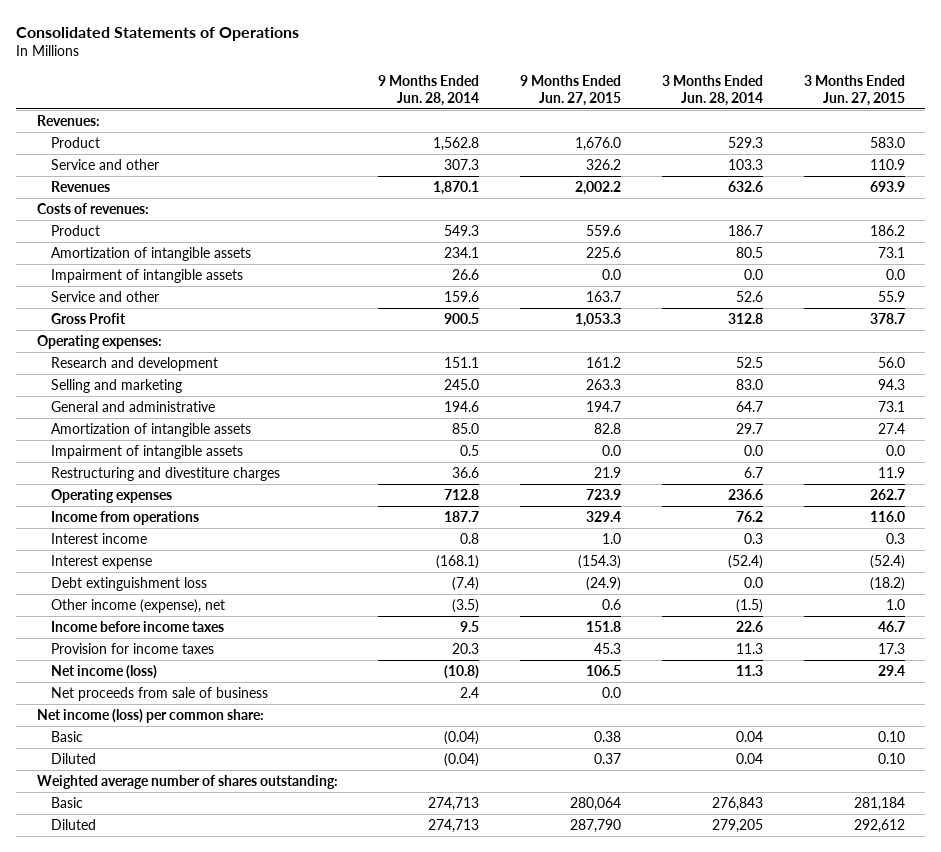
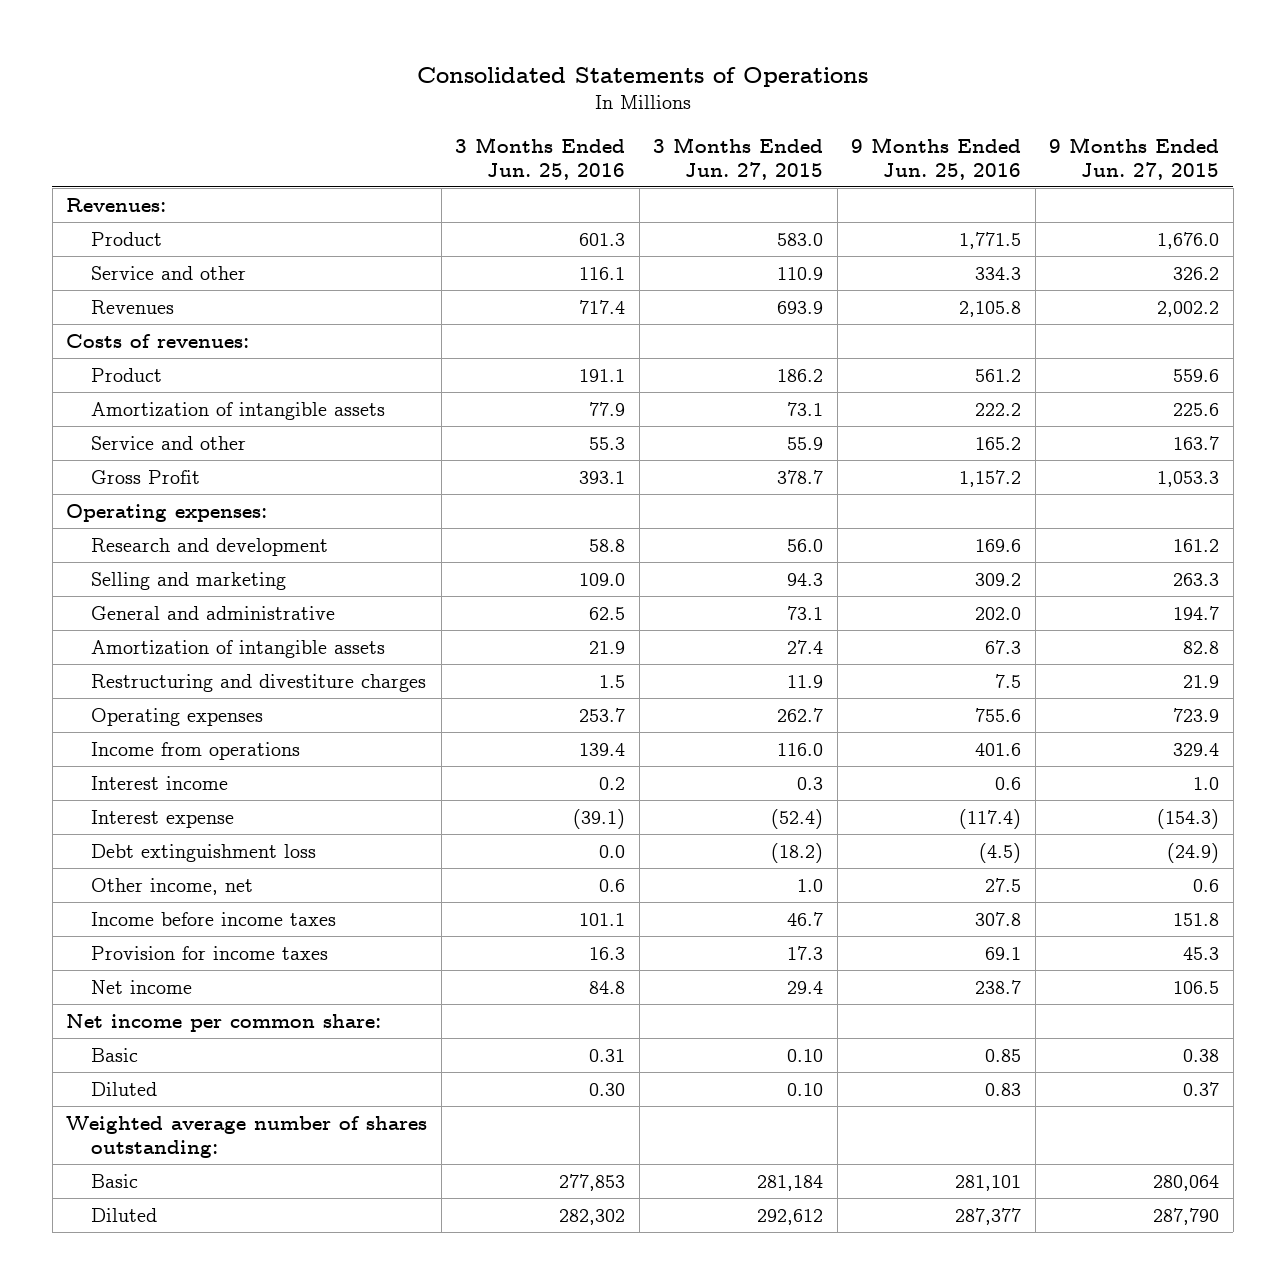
[378,74,480,106] 9 Months Ended Jun. 28, 2014 -> none
[662,74,764,106] 3 Months Ended Jun. 28, 2014 -> none
none -> [455,136,626,180] 3 Months Ended Jun. 25, 2016
none -> [851,136,1022,180] 9 Months Ended Jun. 25, 2016
[51,268,244,283] Impairment of intangible assets -> none
[51,444,244,459] Impairment of intangible assets -> none
[51,598,226,613] Other income (expense), net -> [91,877,254,895] Other income, net
[51,686,269,701] Net proceeds from sale of business -> none
[51,664,158,679] Net income (loss) -> [91,979,193,994] Net income
[36,708,264,723] Net income (loss) per common share: -> [66,1013,382,1032] Net income per common share:

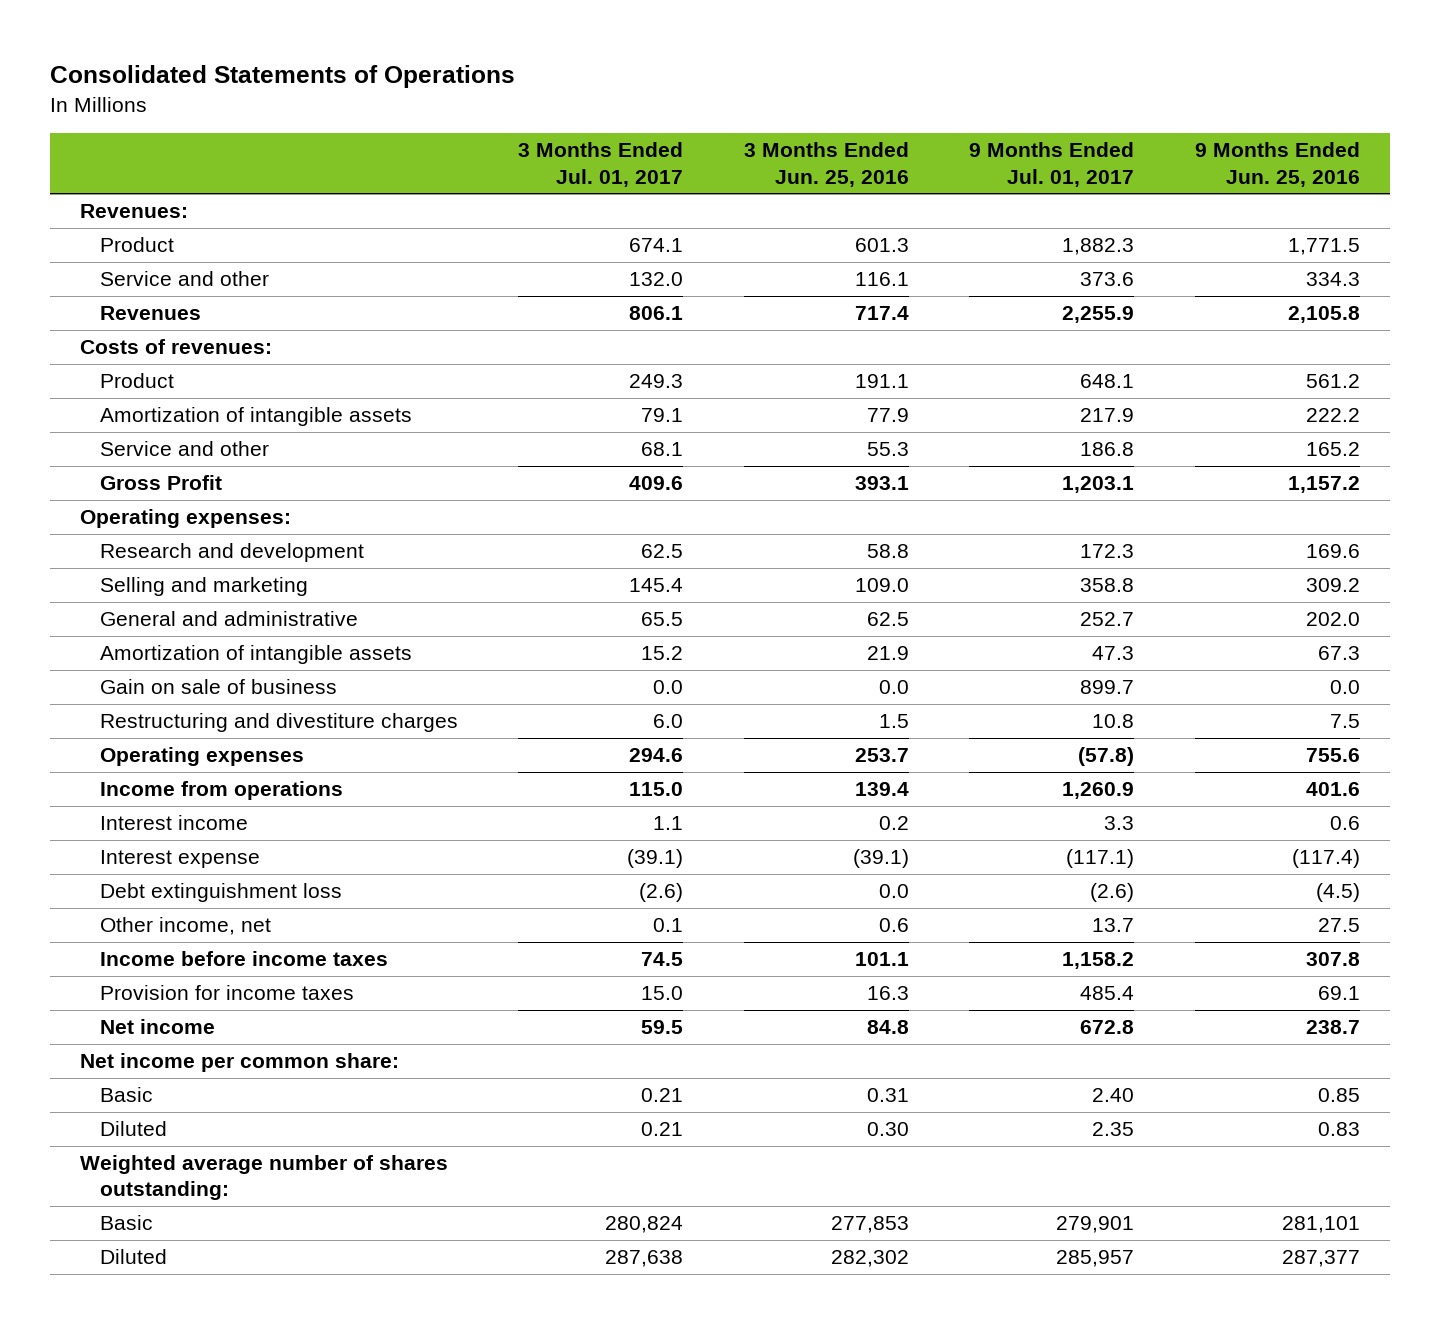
[653,136,824,180] 3 Months Ended Jun. 27, 2015 -> none
[1049,136,1220,180] 9 Months Ended Jun. 27, 2015 -> none
none -> [518,142,684,187] 3 Months Ended Jul. 01, 2017
none -> [969,142,1135,187] 9 Months Ended Jul. 01, 2017
none -> [99,679,337,695] Gain on sale of business

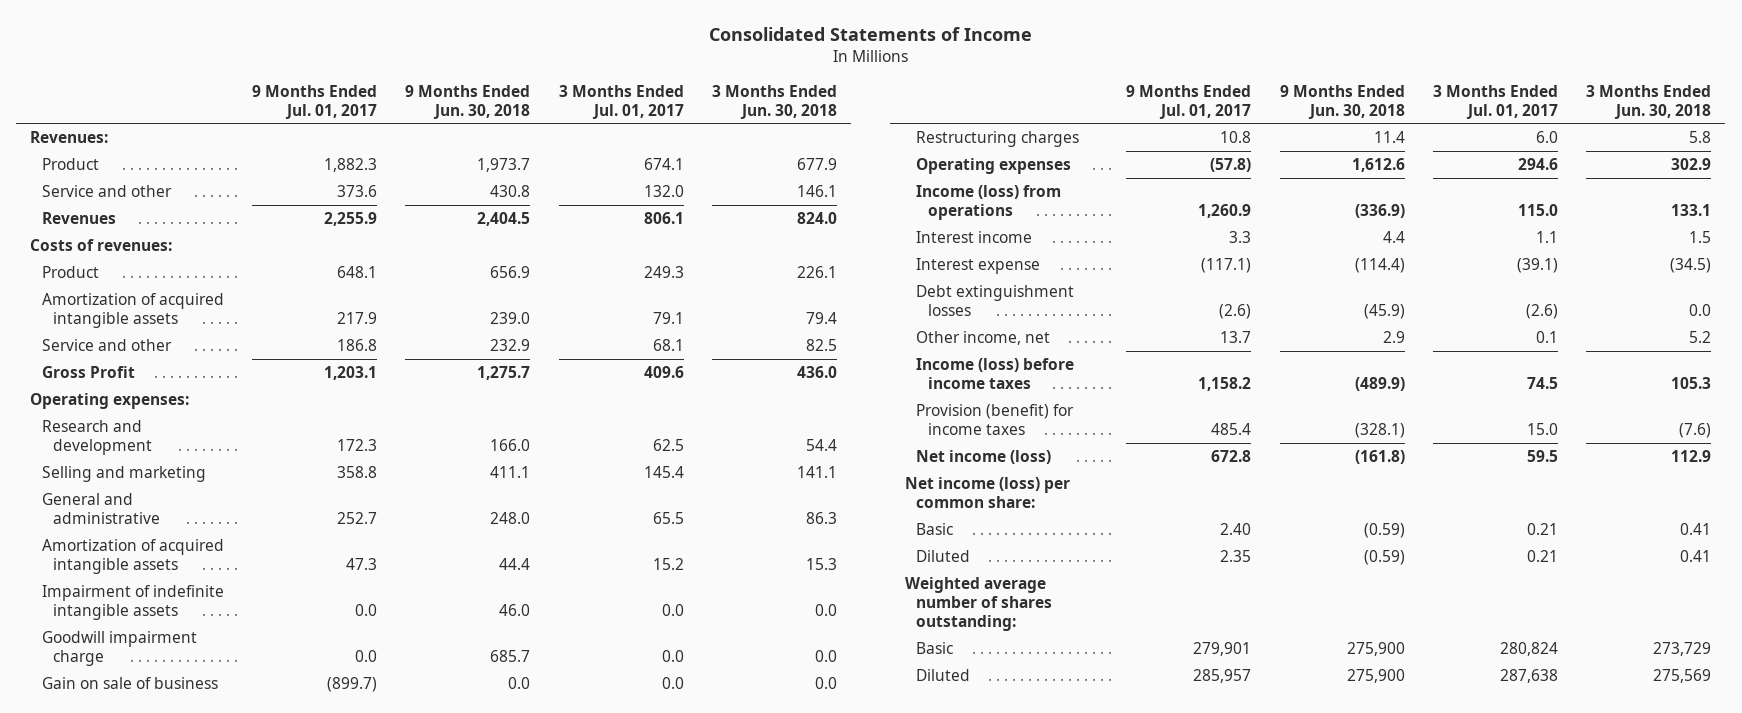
[50,65,516,89] Consolidated Statements of Operations -> [708,26,1032,41] Consolidated Statements of Income
[743,142,909,187] 3 Months Ended Jun. 25, 2016 -> none
[1194,142,1360,187] 9 Months Ended Jun. 25, 2016 -> none
none -> [405,84,531,119] 9 Months Ended Jun. 30, 2018
none -> [712,84,838,119] 3 Months Ended Jun. 30, 2018
[99,407,412,427] Amortization of intangible assets -> [41,292,224,329] Amortization of acquired intangible assets
[99,645,412,665] Amortization of intangible assets -> [41,538,224,575] Amortization of acquired intangible assets
none -> [41,584,224,621] Impairment of indefinite intangible assets
none -> [41,630,197,667] Goodwill impairment charge
[1080,680,1135,695] 899.7 -> [327,676,378,692] (899.7)
[99,713,458,733] Restructuring and divestiture charges -> [916,130,1080,147] Restructuring charges
[99,781,343,801] Income from operations -> [916,184,1062,221] Income (loss) from operations
[99,883,342,903] Debt extinguishment loss -> [916,284,1075,317] Debt extinguishment losses
[99,951,388,967] Income before income taxes -> [916,357,1075,390] Income (loss) before income taxes
[99,985,354,1001] Provision for income taxes -> [916,403,1075,436] Provision (benefit) for income taxes
[99,1019,215,1035] Net income -> [916,449,1052,464] Net income (loss)
[80,1053,400,1073] Net income per common share: -> [904,476,1070,509] Net income (loss) per common share:

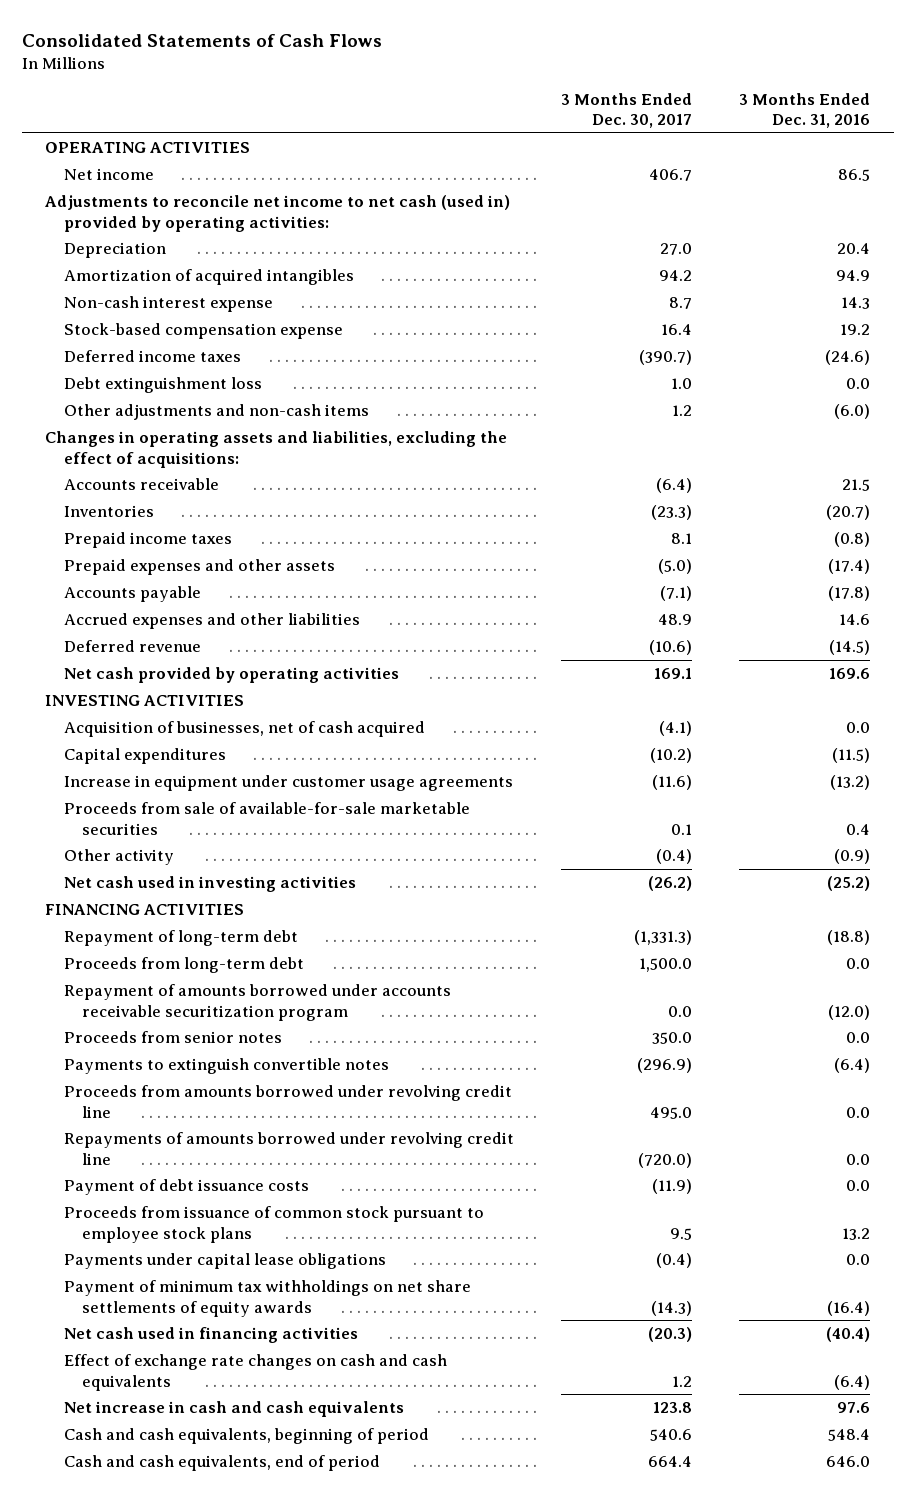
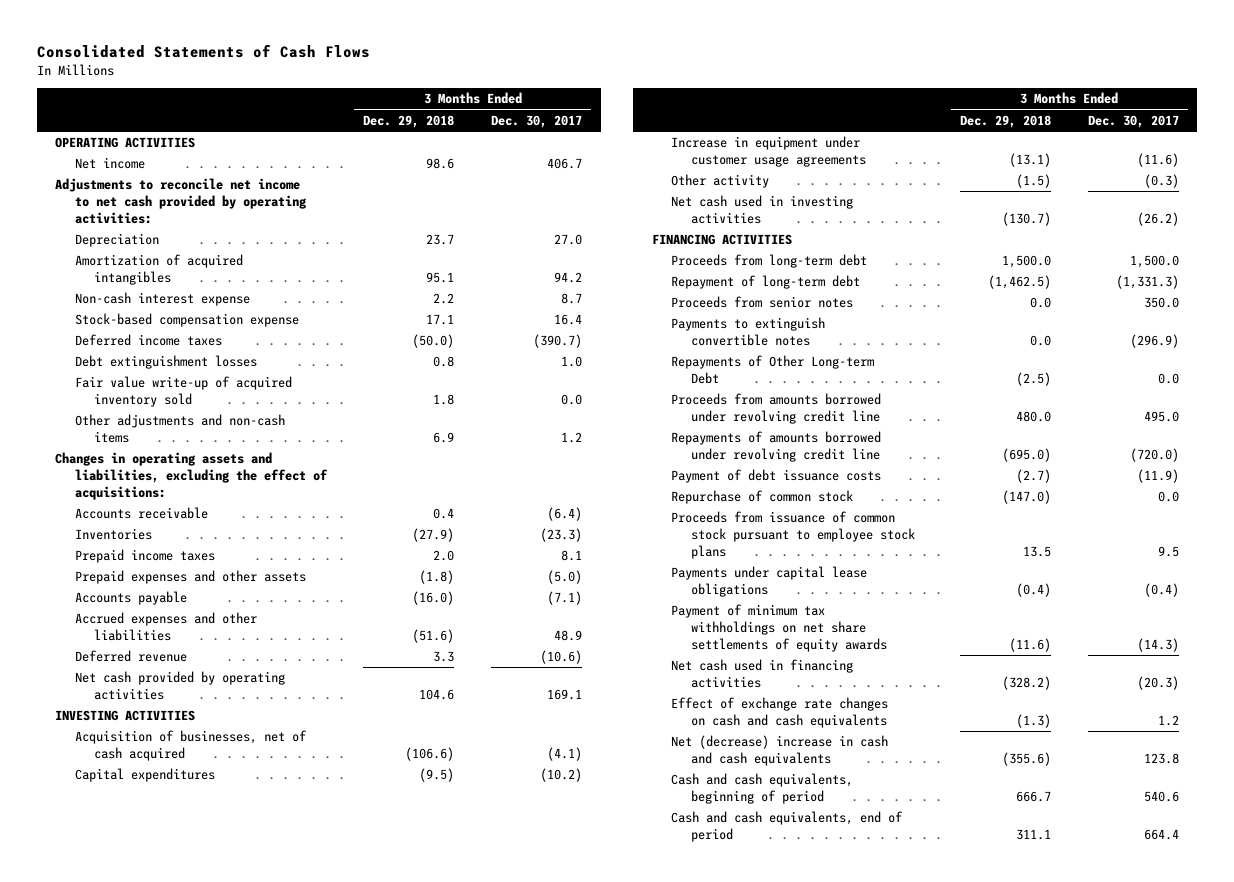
[739,92,871,129] 3 Months Ended Dec. 31, 2016 -> none
none -> [363,114,455,128] Dec. 29, 2018
[45,194,511,232] Adjustments to reconcile net income to net cash (used in) provided by operating activities: -> [55,178,307,224] Adjustments to reconcile net income to net cash provided by operating activities:
[63,376,262,393] Debt extinguishment loss -> [74,355,257,370] Debt extinguishment losses
none -> [74,376,292,408] Fair value write-up of acquired inventory sold
[63,801,470,835] Proceeds from sale of available-for-sale marketable securities -> none
[655,848,692,864] (0.4) -> [1143,174,1179,189] (0.3)
[63,983,451,1021] Repayment of amounts borrowed under accounts receivable securitization program -> none
[63,929,298,946] Repayment of long-term debt -> [671,275,861,290] Repayment of long-term debt
none -> [671,355,875,385] Repayments of Other Long-term Debt
none -> [671,490,854,505] Repurchase of common stock
[63,1400,404,1417] Net increase in cash and cash equivalents -> [671,735,889,767] Net (decrease) increase in cash and cash equivalents

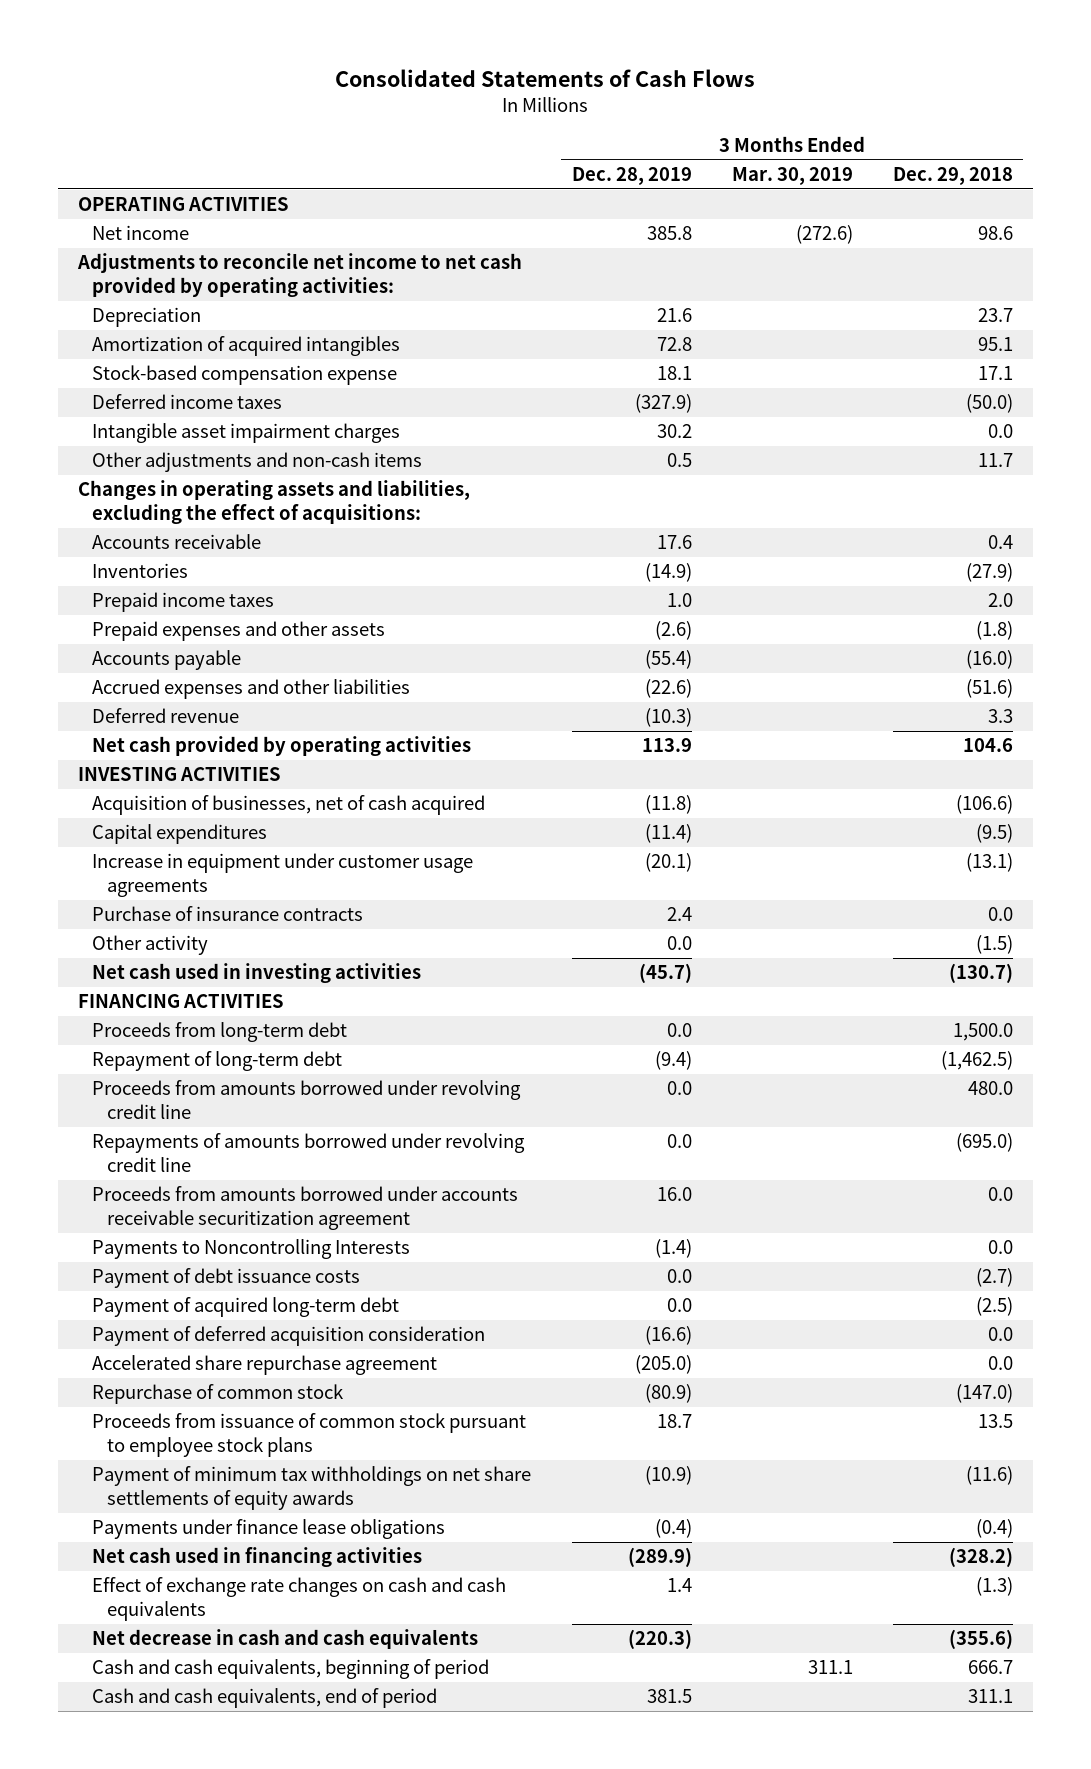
[491,114,583,128] Dec. 30, 2017 -> none
none -> [571,167,692,186] Dec. 28, 2019
none -> [731,167,853,186] Mar. 30, 2019
[74,292,250,307] Non-cash interest expense -> none
[74,355,257,370] Debt extinguishment losses -> none
[74,376,292,408] Fair value write-up of acquired inventory sold -> none
none -> [92,423,401,444] Intangible asset impairment charges
[433,432,455,444] 6.9 -> [977,453,1013,468] 11.7
none -> [92,906,364,922] Purchase of insurance contracts
[671,296,854,309] Proceeds from senior notes -> none
[671,317,826,347] Payments to extinguish convertible notes -> none
[671,355,875,385] Repayments of Other Long-term Debt -> none
none -> [92,1186,519,1230] Proceeds from amounts borrowed under accounts receivable securitization agreement
none -> [92,1239,411,1260] Payments to Noncontrolling Interests
none -> [92,1297,400,1318] Payment of acquired long-term debt
none -> [92,1326,486,1347] Payment of deferred acquisition consideration
none -> [92,1355,438,1376] Accelerated share repurchase agreement
[671,566,868,598] Payments under capital lease obligations -> none
none -> [92,1519,446,1540] Payments under finance lease obligations
[671,735,889,767] Net (decrease) increase in cash and cash equivalents -> [92,1629,479,1650] Net decrease in cash and cash equivalents

